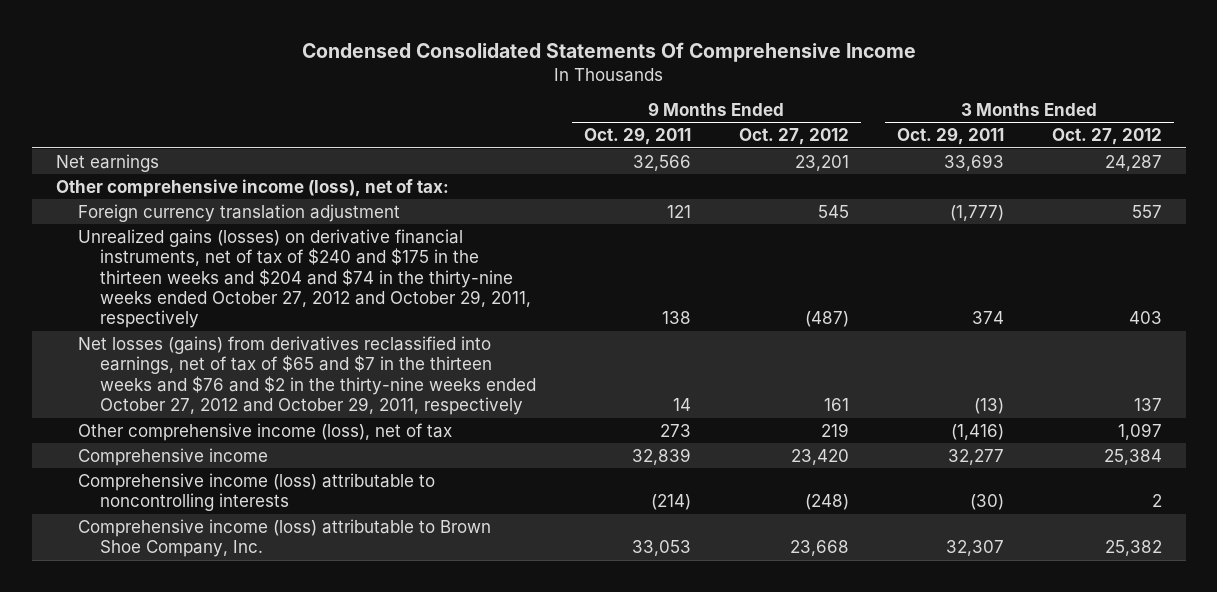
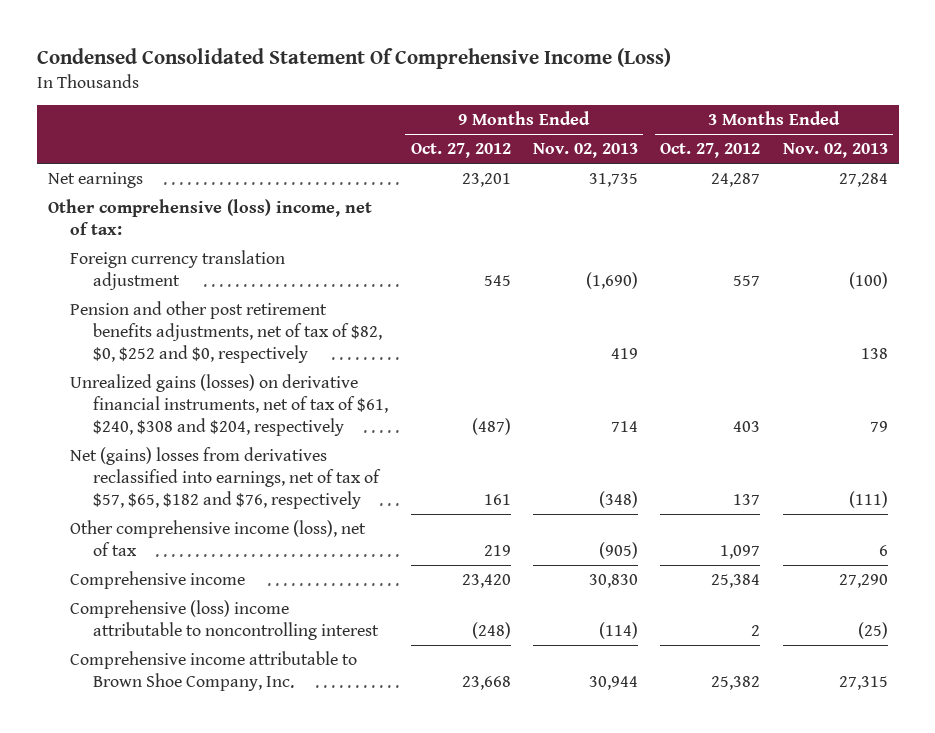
[301,41,916,62] Condensed Consolidated Statements Of Comprehensive Income -> [36,47,671,69] Condensed Consolidated Statement Of Comprehensive Income (Loss)
[584,127,692,146] Oct. 29, 2011 -> none
[896,127,1004,146] Oct. 29, 2011 -> none
none -> [532,143,638,159] Nov. 02, 2013
none -> [782,143,888,159] Nov. 02, 2013
[55,178,449,197] Other comprehensive income (loss), net of tax: -> [47,198,372,235] Other comprehensive (loss) income, net of tax:
none -> [70,300,383,363] Pension and other post retirement benefits adjustments, net of tax of $82, $0, $252 and $0, respectively
[77,228,532,329] Unrealized gains (losses) on derivative financial instruments, net of tax of $240 and $175 in the thirteen weeks and $204 and $74 in the thirty-nine weeks ended October 27, 2012 and October 29, 2011, respectively -> [70,373,389,436] Unrealized gains (losses) on derivative financial instruments, net of tax of $61, $240, $308 and $204, respectively
[77,335,537,416] Net losses (gains) from derivatives reclassified into earnings, net of tax of $65 and $7 in the thirteen weeks and $76 and $2 in the thirty-nine weeks ended October 27, 2012 and October 29, 2011, respectively -> [70,446,382,509] Net (gains) losses from derivatives reclassified into earnings, net of tax of $57, $65, $182 and $76, respectively
[77,472,435,512] Comprehensive income (loss) attributable to noncontrolling interests -> [70,599,380,640] Comprehensive (loss) income attributable to noncontrolling interest
[77,518,491,558] Comprehensive income (loss) attributable to Brown Shoe Company, Inc. -> [70,650,358,691] Comprehensive income attributable to Brown Shoe Company, Inc.

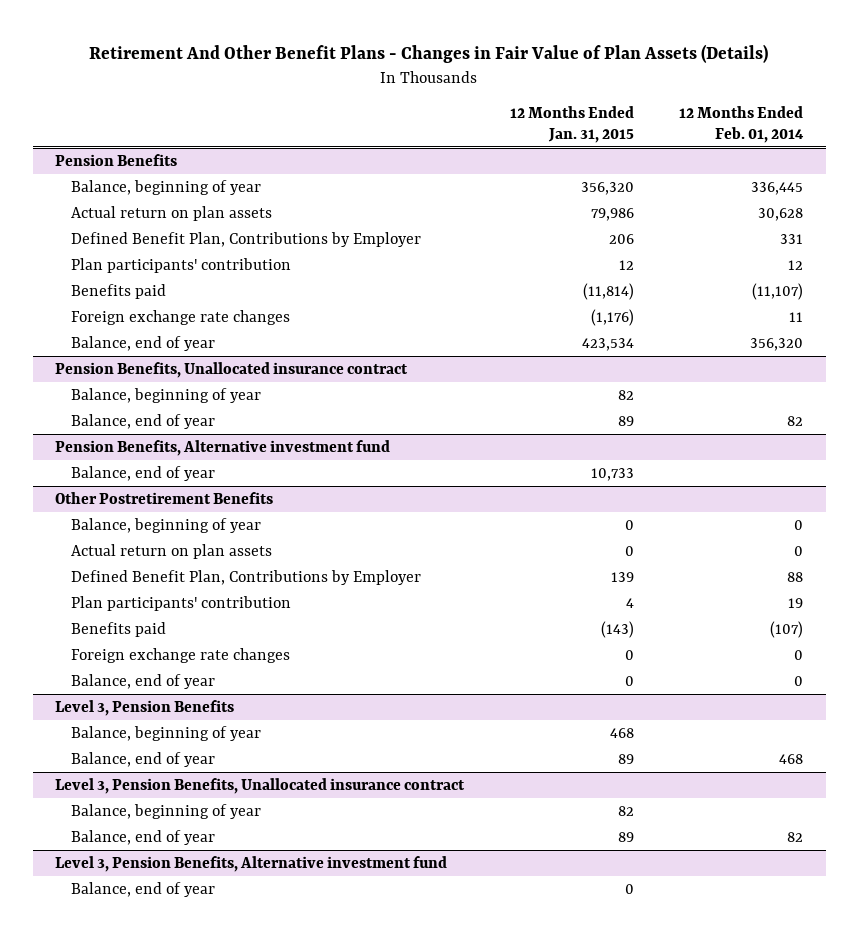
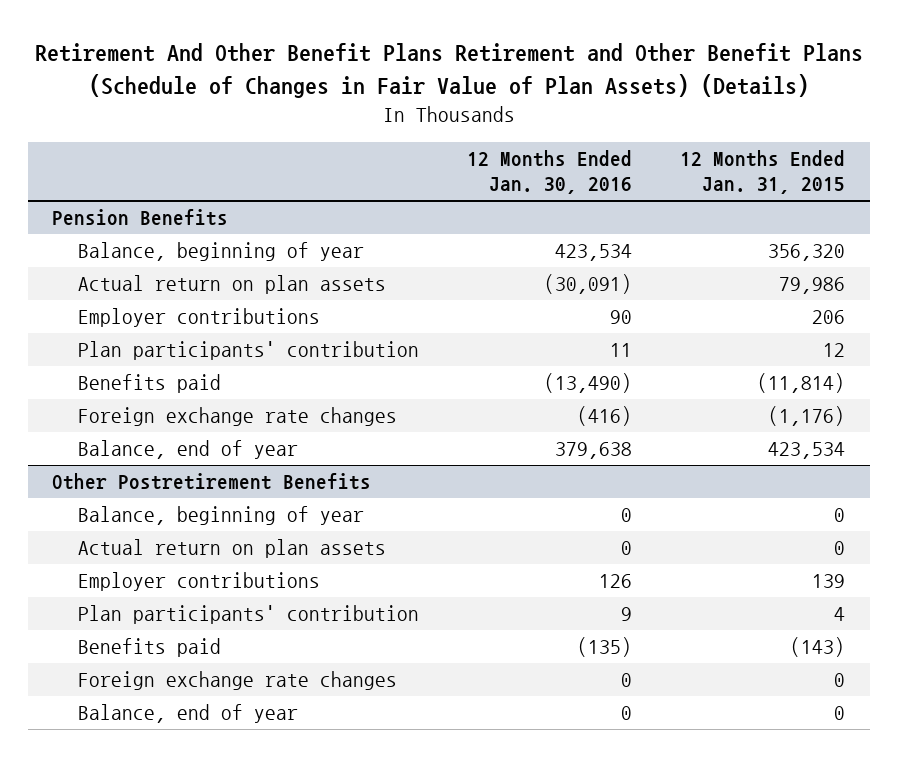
[89,44,769,64] Retirement And Other Benefit Plans - Changes in Fair Value of Plan Assets (Details) -> [34,43,863,98] Retirement And Other Benefit Plans Retirement and Other Benefit Plans (Schedule of Changes in Fair Value of Plan Assets) (Details)
[679,105,805,143] 12 Months Ended Feb. 01, 2014 -> none
none -> [467,149,633,195] 12 Months Ended Jan. 30, 2016
[71,231,422,247] Defined Benefit Plan, Contributions by Employer -> [78,308,321,328] Employer contributions
[55,361,409,378] Pension Benefits, Unallocated insurance contract -> none
[71,387,262,403] Balance, beginning of year -> none
[71,413,216,429] Balance, end of year -> none
[55,439,391,456] Pension Benefits, Alternative investment fund -> none
[71,465,216,481] Balance, end of year -> none
[71,569,422,585] Defined Benefit Plan, Contributions by Employer -> [78,572,321,592] Employer contributions
[55,699,235,716] Level 3, Pension Benefits -> none
[71,725,262,741] Balance, beginning of year -> none
[71,751,216,767] Balance, end of year -> none
[55,777,466,794] Level 3, Pension Benefits, Unallocated insurance contract -> none
[71,803,262,819] Balance, beginning of year -> none
[71,829,216,845] Balance, end of year -> none
[55,855,448,872] Level 3, Pension Benefits, Alternative investment fund -> none
[71,881,216,897] Balance, end of year -> none

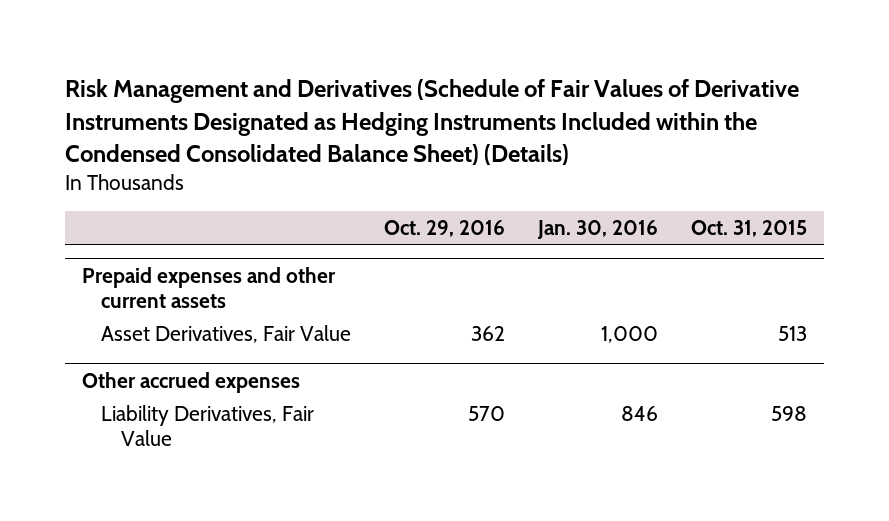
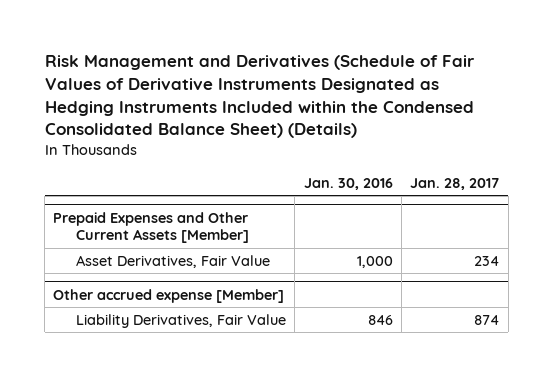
[384,220,506,238] Oct. 29, 2016 -> none
[691,220,808,238] Oct. 31, 2015 -> none
none -> [410,177,500,190] Jan. 28, 2017
[81,266,336,308] Prepaid expenses and other current assets -> [53,211,249,244] Prepaid Expenses and Other Current Assets [Member]
[81,371,300,393] Other accrued expenses -> none
none -> [53,288,285,303] Other accrued expense [Member]

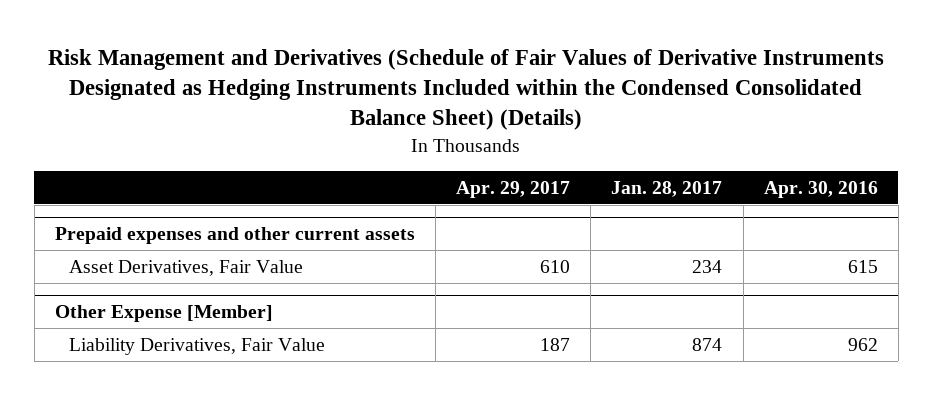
[303,177,393,190] Jan. 30, 2016 -> none
none -> [456,180,571,198] Apr. 29, 2017
none -> [763,180,878,198] Apr. 30, 2016
[53,211,249,244] Prepaid Expenses and Other Current Assets [Member] -> [54,226,415,244] Prepaid expenses and other current assets
[53,288,285,303] Other accrued expense [Member] -> [54,304,273,322] Other Expense [Member]

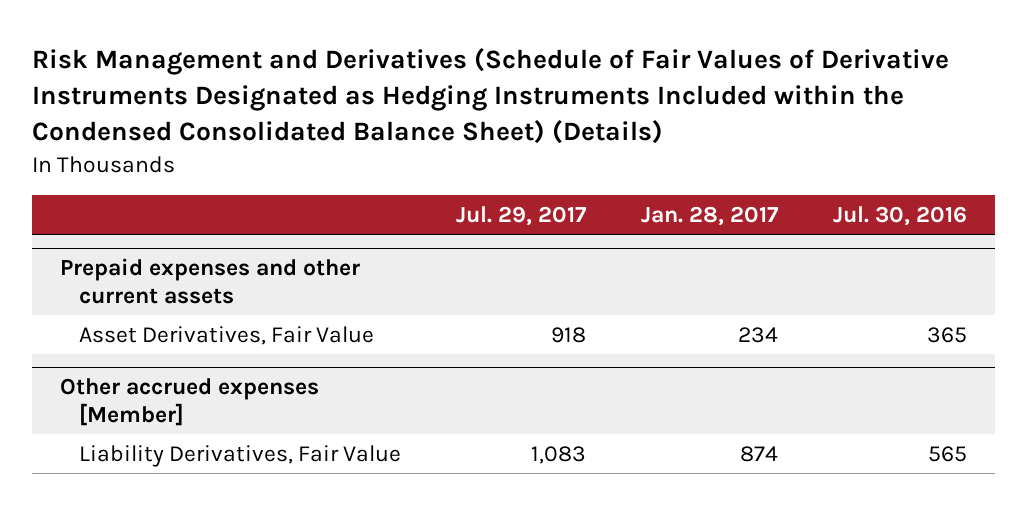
[456,180,571,198] Apr. 29, 2017 -> none
[763,180,878,198] Apr. 30, 2016 -> none
none -> [455,205,587,226] Jul. 29, 2017
none -> [833,205,968,226] Jul. 30, 2016
[54,304,273,322] Other Expense [Member] -> [60,378,320,426] Other accrued expenses [Member]

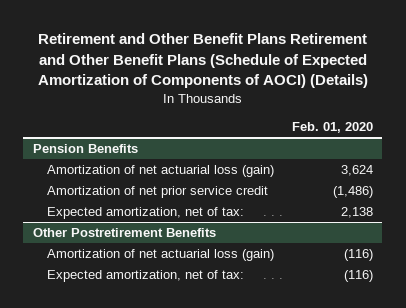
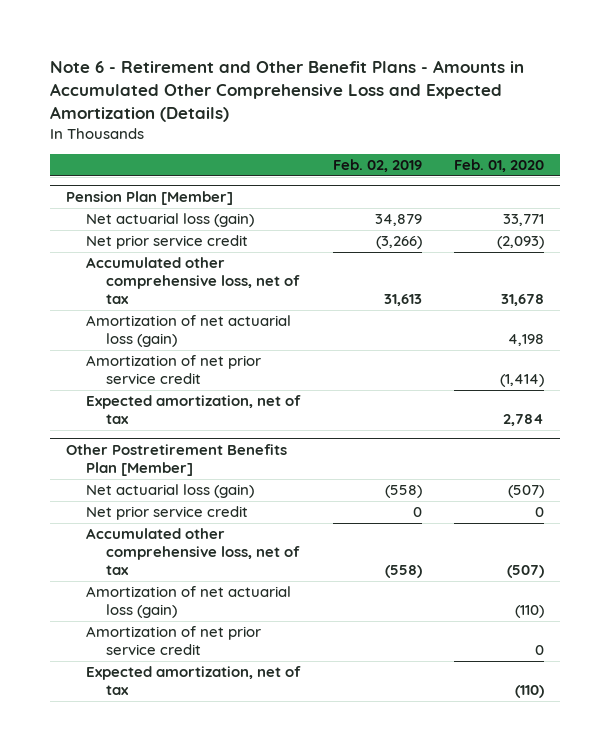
[37,33,368,89] Retirement and Other Benefit Plans Retirement and Other Benefit Plans (Schedule of Expected Amortization of Components of AOCI) (Details) -> [50,60,525,123] Note 6 - Retirement and Other Benefit Plans - Amounts in Accumulated Other Comprehensive Loss and Expected Amortization (Details)
none -> [332,159,422,173] Feb. 02, 2019
[32,144,138,154] Pension Benefits -> [66,191,234,206] Pension Plan [Member]
none -> [86,213,255,228] Net actuarial loss (gain)
none -> [86,235,249,250] Net prior service credit
none -> [86,257,301,305] Accumulated other comprehensive loss, net of tax
[341,165,374,177] 3,624 -> [507,334,544,347] 4,198
[333,186,374,199] (1,486) -> [499,374,544,388] (1,414)
[46,207,244,220] Expected amortization, net of tax: -> [86,395,302,425] Expected amortization, net of tax
[341,207,374,219] 2,138 -> [502,414,544,427] 2,784
[32,228,216,238] Other Postretirement Benefits -> [66,444,288,477] Other Postretirement Benefits Plan [Member]
none -> [86,484,255,499] Net actuarial loss (gain)
none -> [86,506,249,521] Net prior service credit
none -> [86,528,301,576] Accumulated other comprehensive loss, net of tax
[344,249,374,262] (116) -> [514,605,544,619] (110)
none -> [86,626,262,656] Amortization of net prior service credit
[46,270,244,283] Expected amortization, net of tax: -> [86,666,302,696] Expected amortization, net of tax
[344,270,374,283] (116) -> [514,685,544,699] (110)

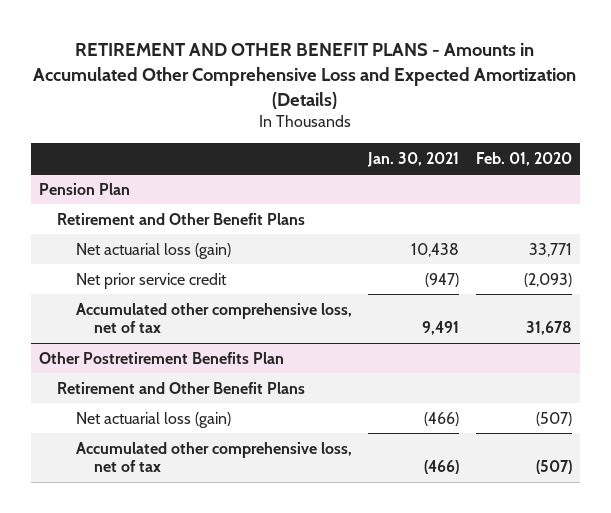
[50,60,525,123] Note 6 - Retirement and Other Benefit Plans - Amounts in Accumulated Other Comprehensive Loss and Expected Amortization (Details) -> [33,42,577,109] RETIREMENT AND OTHER BENEFIT PLANS - Amounts in Accumulated Other Comprehensive Loss and Expected Amortization (Details)
[332,159,422,173] Feb. 02, 2019 -> none
none -> [367,151,460,167] Jan. 30, 2021
[66,191,234,206] Pension Plan [Member] -> [38,182,130,195] Pension Plan
none -> [57,212,306,225] Retirement and Other Benefit Plans
[86,315,292,348] Amortization of net actuarial loss (gain) -> none
[86,355,262,385] Amortization of net prior service credit -> none
[86,395,302,425] Expected amortization, net of tax -> none
[66,444,288,477] Other Postretirement Benefits Plan [Member] -> [38,351,284,364] Other Postretirement Benefits Plan
none -> [57,381,306,394] Retirement and Other Benefit Plans
[86,506,249,521] Net prior service credit -> none
[86,586,292,619] Amortization of net actuarial loss (gain) -> none
[86,626,262,656] Amortization of net prior service credit -> none
[86,666,302,696] Expected amortization, net of tax -> none

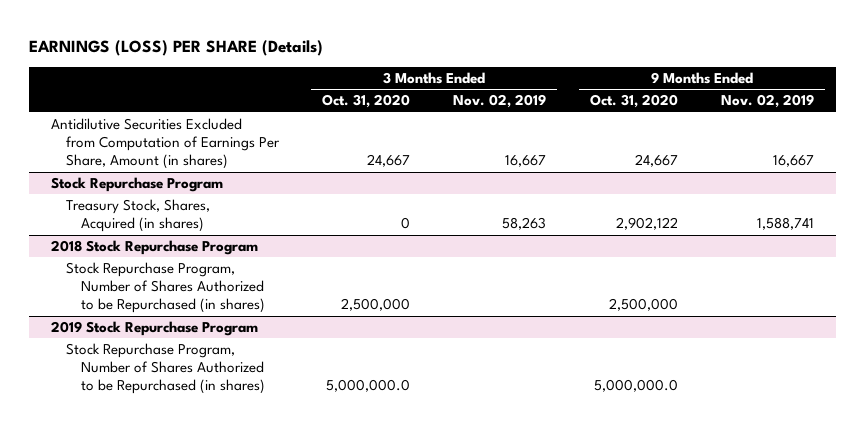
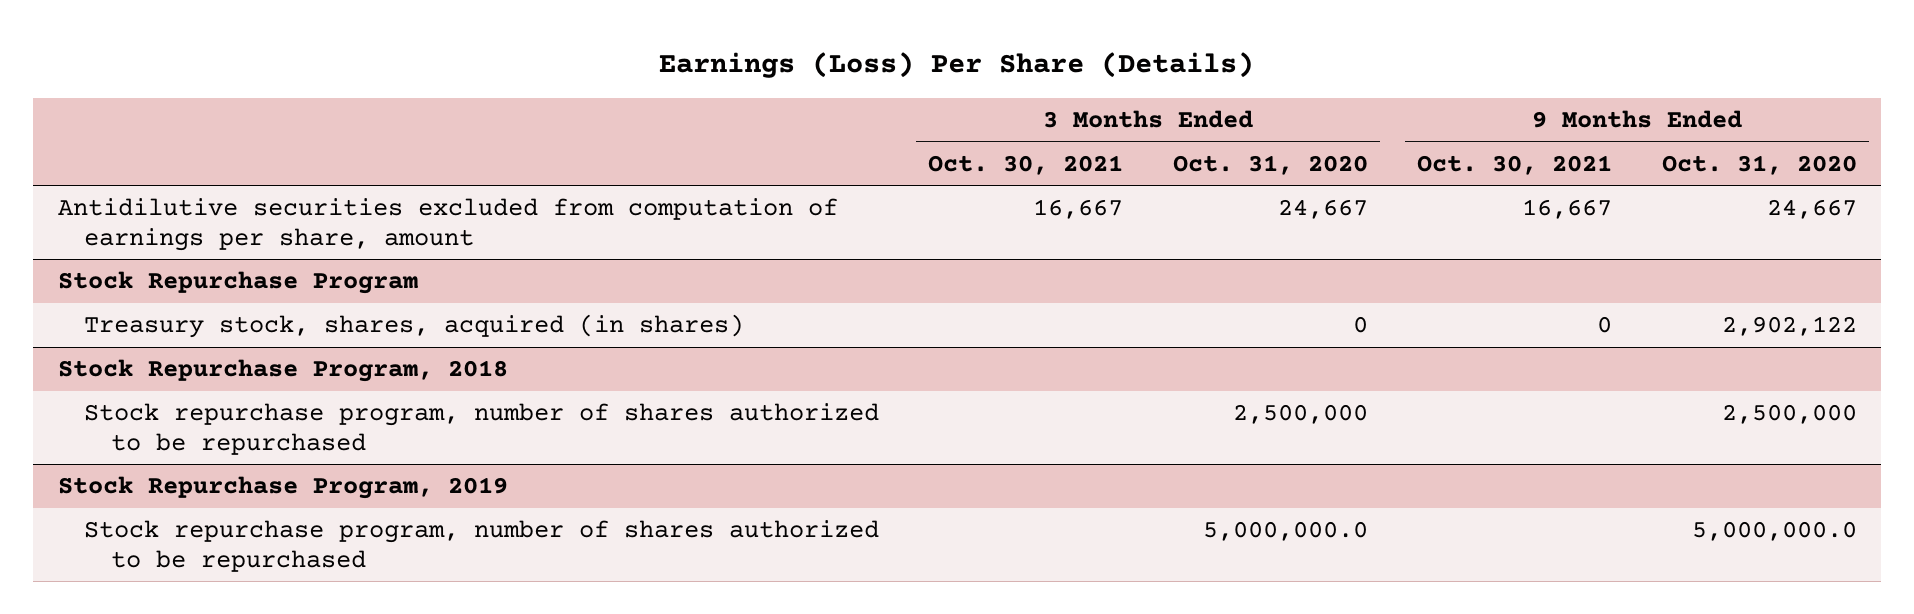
[29,40,324,57] EARNINGS (LOSS) PER SHARE (Details) -> [659,52,1255,79] Earnings (Loss) Per Share (Details)
[453,94,547,109] Nov. 02, 2019 -> none
[720,94,814,109] Nov. 02, 2019 -> none
none -> [928,154,1124,175] Oct. 30, 2021
none -> [1417,154,1613,175] Oct. 30, 2021
[50,118,280,170] Antidilutive Securities Excluded from Computation of Earnings Per Share, Amount (in shares) -> [57,198,838,251] Antidilutive securities excluded from computation of earnings per share, amount
[65,199,210,233] Treasury Stock, Shares, Acquired (in shares) -> [84,314,745,339] Treasury stock, shares, acquired (in shares)
[50,240,258,256] 2018 Stock Repurchase Program -> [57,359,508,383] Stock Repurchase Program, 2018
[65,262,265,314] Stock Repurchase Program, Number of Shares Authorized to be Repurchased (in shares) -> [84,403,880,455] Stock repurchase program, number of shares authorized to be repurchased
[50,321,258,337] 2019 Stock Repurchase Program -> [57,476,508,500] Stock Repurchase Program, 2019
[65,343,265,395] Stock Repurchase Program, Number of Shares Authorized to be Repurchased (in shares) -> [84,520,880,572] Stock repurchase program, number of shares authorized to be repurchased

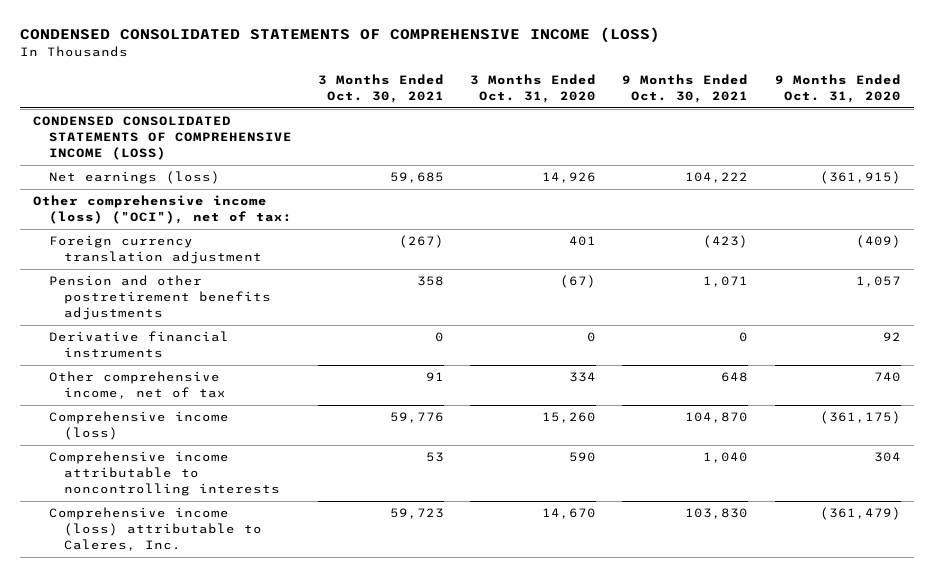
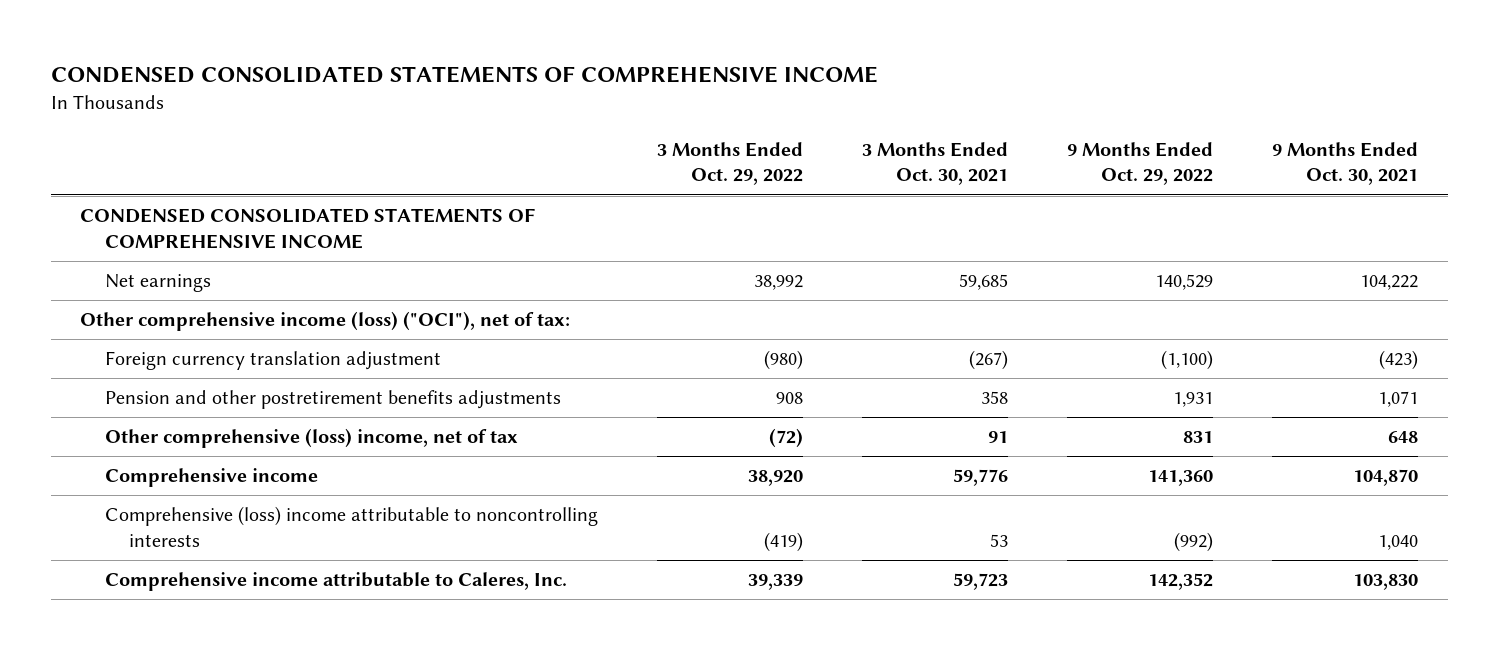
[20,27,661,44] CONDENSED CONSOLIDATED STATEMENTS OF COMPREHENSIVE INCOME (LOSS) -> [50,66,878,84] CONDENSED CONSOLIDATED STATEMENTS OF COMPREHENSIVE INCOME
[470,74,597,103] 3 Months Ended Oct. 31, 2020 -> none
[774,74,901,103] 9 Months Ended Oct. 31, 2020 -> none
none -> [656,141,803,186] 3 Months Ended Oct. 29, 2022
none -> [1067,141,1214,186] 9 Months Ended Oct. 29, 2022
[33,116,292,160] CONDENSED CONSOLIDATED STATEMENTS OF COMPREHENSIVE INCOME (LOSS) -> [80,208,536,249] CONDENSED CONSOLIDATED STATEMENTS OF COMPREHENSIVE INCOME
[48,171,220,185] Net earnings (loss) -> [104,274,211,293] Net earnings
[48,331,229,359] Derivative financial instruments -> none
[48,371,227,400] Other comprehensive income, net of tax -> [104,428,518,449] Other comprehensive (loss) income, net of tax
[48,411,229,441] Comprehensive income (loss) -> [104,468,318,488] Comprehensive income
[48,451,281,496] Comprehensive income attributable to noncontrolling interests -> [104,506,598,547] Comprehensive (loss) income attributable to noncontrolling interests
[48,507,263,551] Comprehensive income (loss) attributable to Caleres, Inc. -> [104,572,567,592] Comprehensive income attributable to Caleres, Inc.

